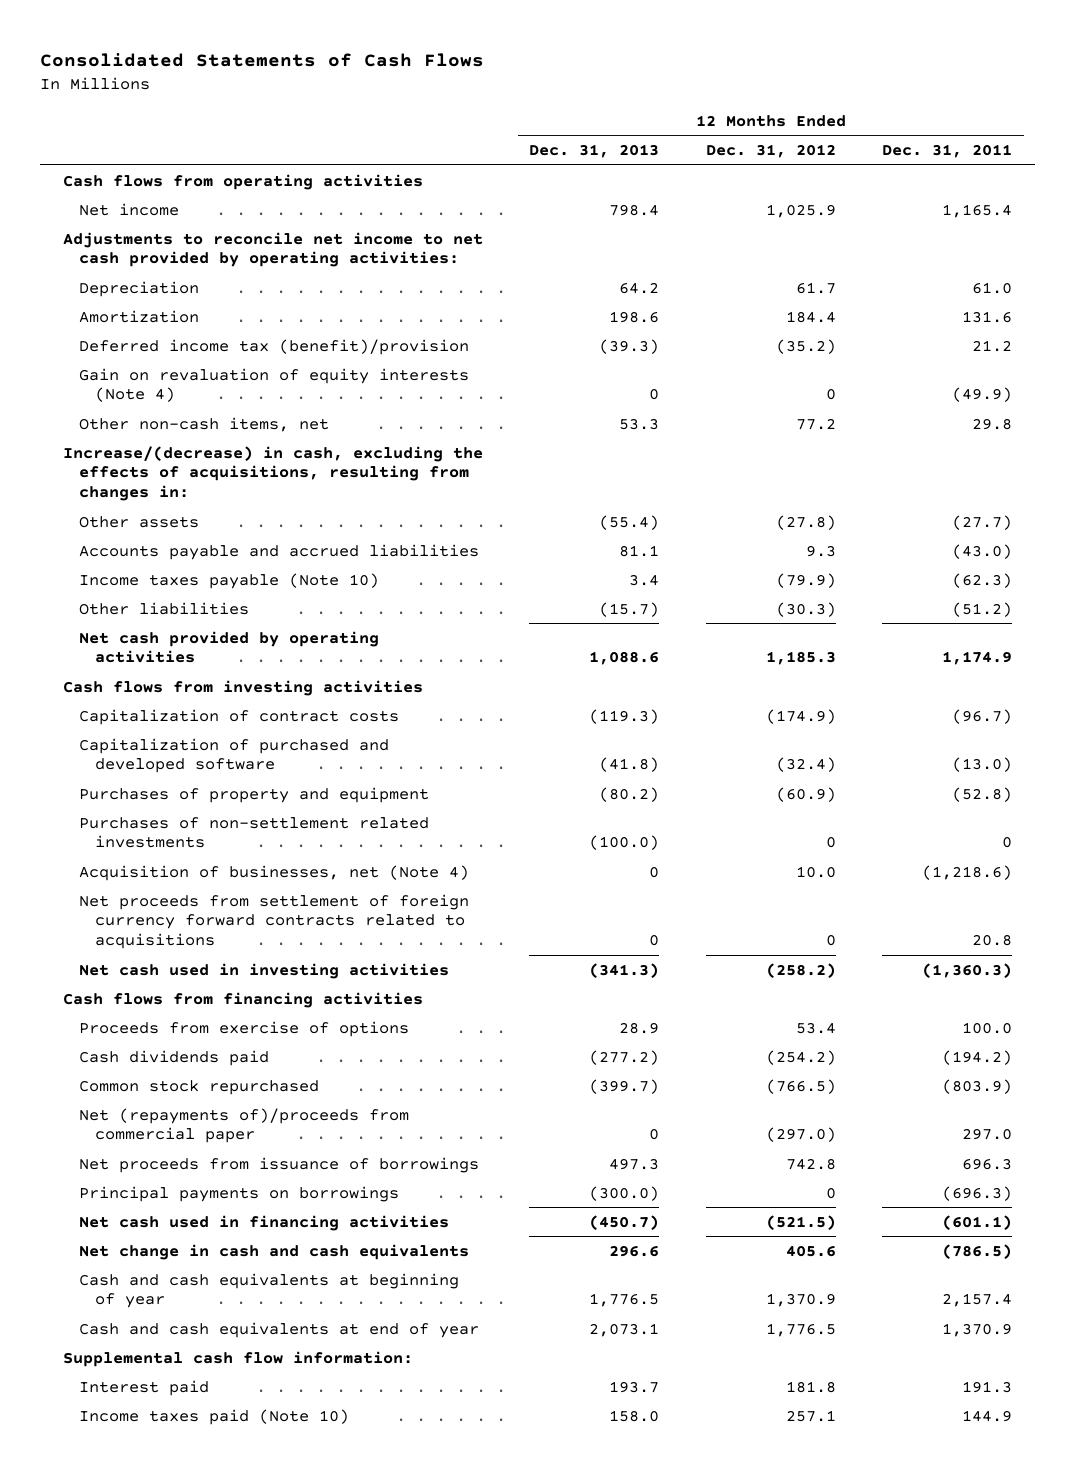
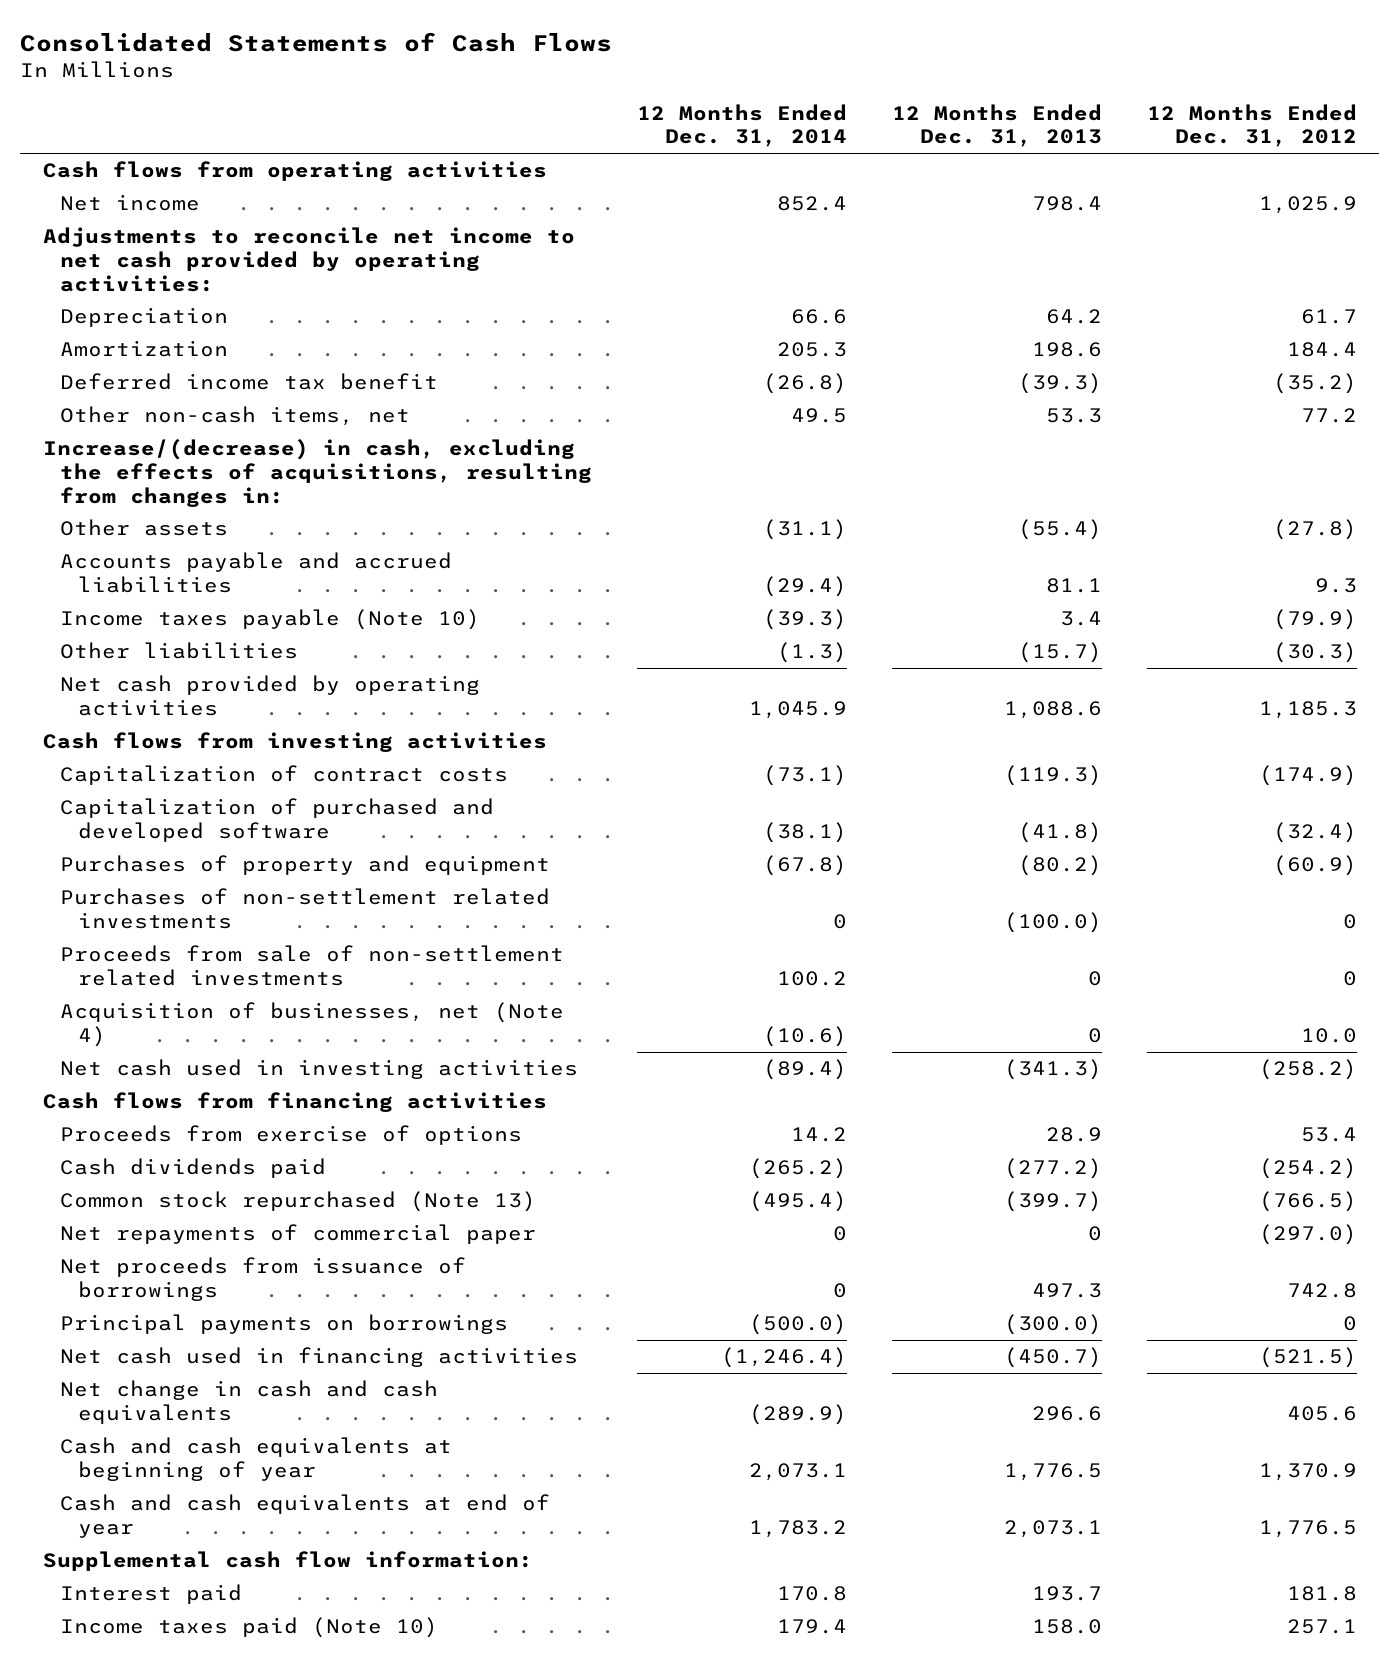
[881,144,1012,159] Dec. 31, 2011 -> none
none -> [637,103,848,148] 12 Months Ended Dec. 31, 2014
[78,367,469,403] Gain on revaluation of equity interests (Note 4) -> none
[78,338,469,355] Deferred income tax (benefit)/provision -> [60,373,439,391] Deferred income tax benefit
none -> [60,945,565,987] Proceeds from sale of non-settlement related investments
[78,893,469,950] Net proceeds from settlement of foreign currency forward contracts related to acquisitions -> none
[78,1079,319,1095] Common stock repurchased -> [60,1191,537,1213] Common stock repurchased (Note 13)
[78,1107,409,1144] Net (repayments of)/proceeds from commercial paper -> [60,1224,537,1245] Net repayments of commercial paper

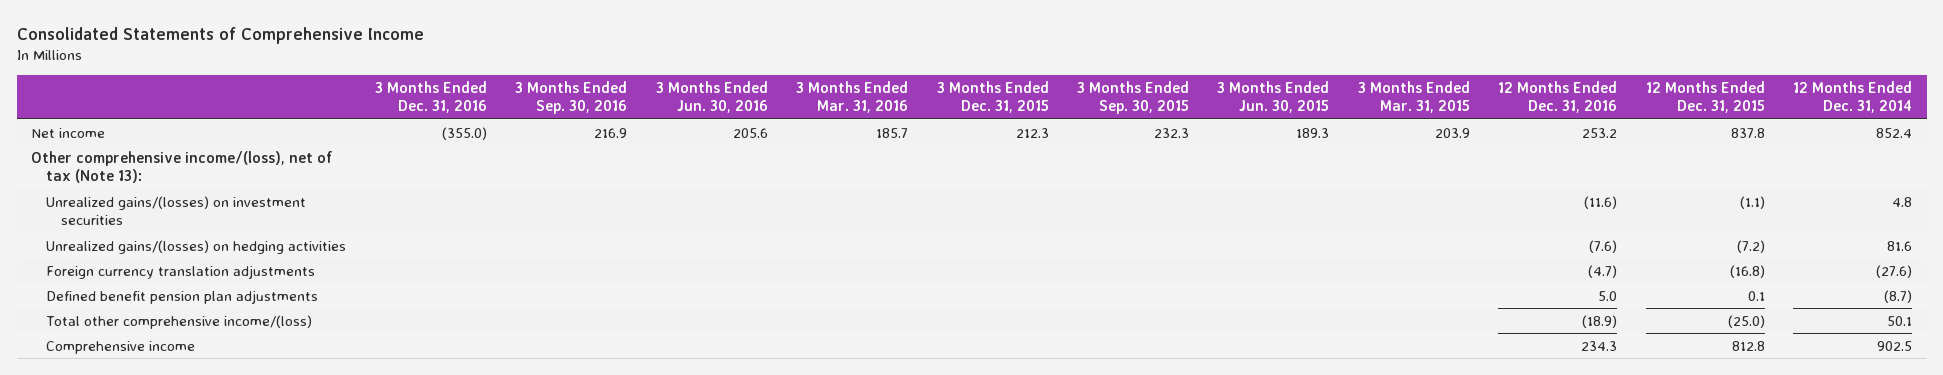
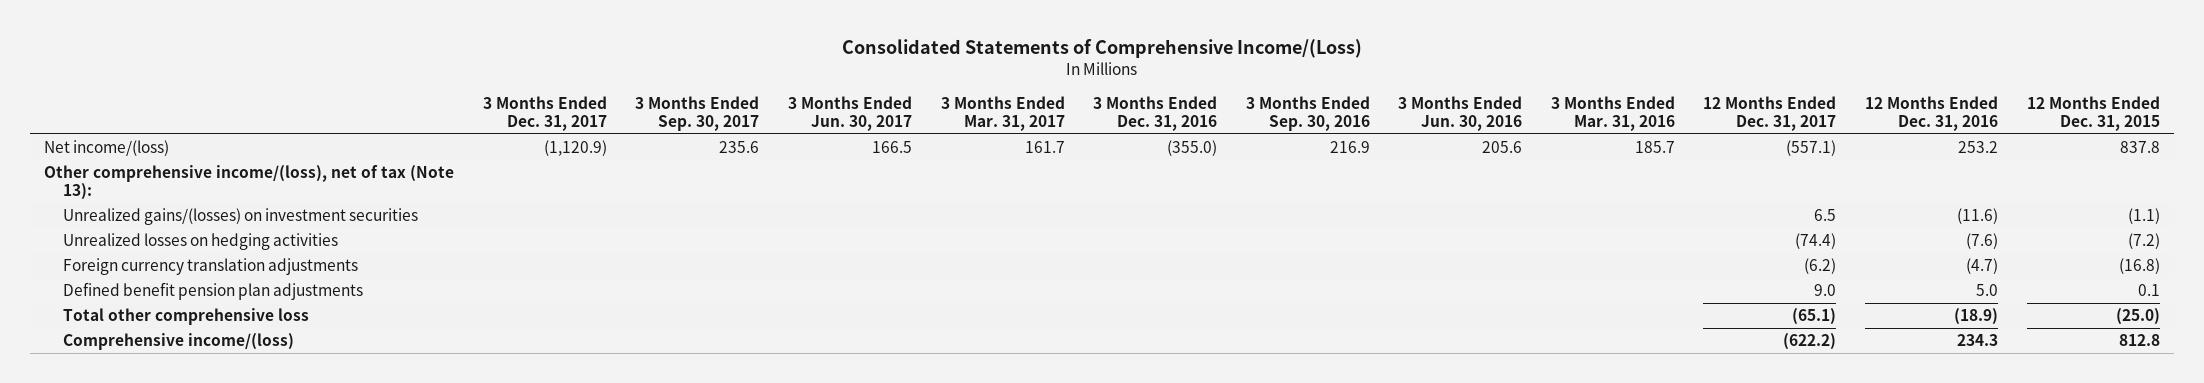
[16,26,424,44] Consolidated Statements of Comprehensive Income -> [841,39,1362,59] Consolidated Statements of Comprehensive Income/(Loss)
[936,80,1049,114] 3 Months Ended Dec. 31, 2015 -> none
[1076,80,1189,115] 3 Months Ended Sep. 30, 2015 -> none
[1217,80,1330,114] 3 Months Ended Jun. 30, 2015 -> none
[1357,80,1470,114] 3 Months Ended Mar. 31, 2015 -> none
[1793,80,1913,114] 12 Months Ended Dec. 31, 2014 -> none
none -> [482,96,607,132] 3 Months Ended Dec. 31, 2017
none -> [635,96,760,132] 3 Months Ended Sep. 30, 2017
none -> [787,96,912,132] 3 Months Ended Jun. 30, 2017
none -> [940,96,1065,132] 3 Months Ended Mar. 31, 2017
none -> [1703,96,1837,132] 12 Months Ended Dec. 31, 2017
[31,127,106,138] Net income -> [44,139,170,156] Net income/(loss)
[46,239,347,254] Unrealized gains/(losses) on hedging activities -> [62,232,338,250] Unrealized losses on hedging activities
[46,314,313,329] Total other comprehensive income/(loss) -> [62,307,309,325] Total other comprehensive loss
[46,340,196,354] Comprehensive income -> [62,332,294,350] Comprehensive income/(loss)

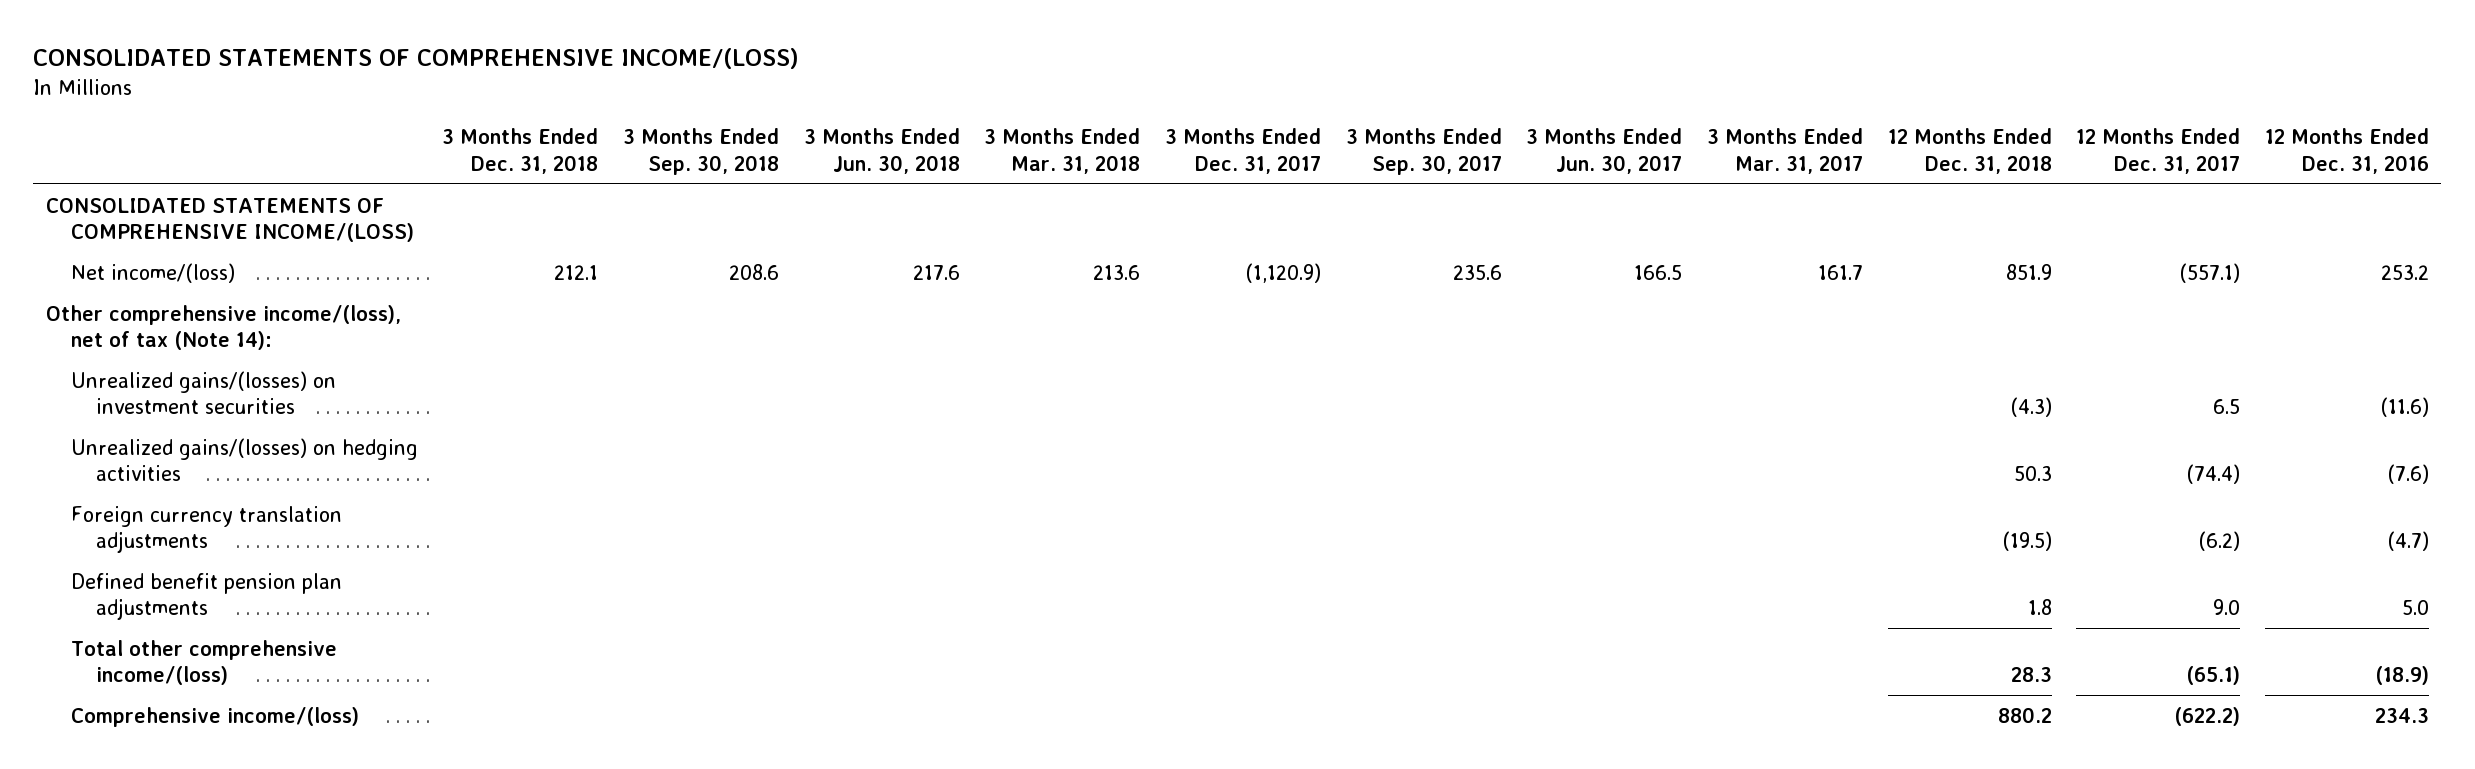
[841,39,1362,59] Consolidated Statements of Comprehensive Income/(Loss) -> [33,48,800,70] CONSOLIDATED STATEMENTS OF COMPREHENSIVE INCOME/(LOSS)
[1093,96,1218,132] 3 Months Ended Dec. 31, 2016 -> none
[1245,96,1370,132] 3 Months Ended Sep. 30, 2016 -> none
[1398,96,1523,132] 3 Months Ended Jun. 30, 2016 -> none
[1550,96,1675,132] 3 Months Ended Mar. 31, 2016 -> none
[2026,96,2160,132] 12 Months Ended Dec. 31, 2015 -> none
none -> [442,127,599,174] 3 Months Ended Dec. 31, 2018
none -> [623,127,780,175] 3 Months Ended Sep. 30, 2018
none -> [803,127,960,174] 3 Months Ended Jun. 30, 2018
none -> [984,127,1141,174] 3 Months Ended Mar. 31, 2018
none -> [1887,127,2052,174] 12 Months Ended Dec. 31, 2018
none -> [45,197,414,243] CONSOLIDATED STATEMENTS OF COMPREHENSIVE INCOME/(LOSS)
[44,164,455,201] Other comprehensive income/(loss), net of tax (Note 13): -> [45,304,401,351] Other comprehensive income/(loss), net of tax (Note 14):
[62,232,338,250] Unrealized losses on hedging activities -> [70,437,418,482] Unrealized gains/(losses) on hedging activities
[62,307,309,325] Total other comprehensive loss -> [70,639,337,686] Total other comprehensive income/(loss)

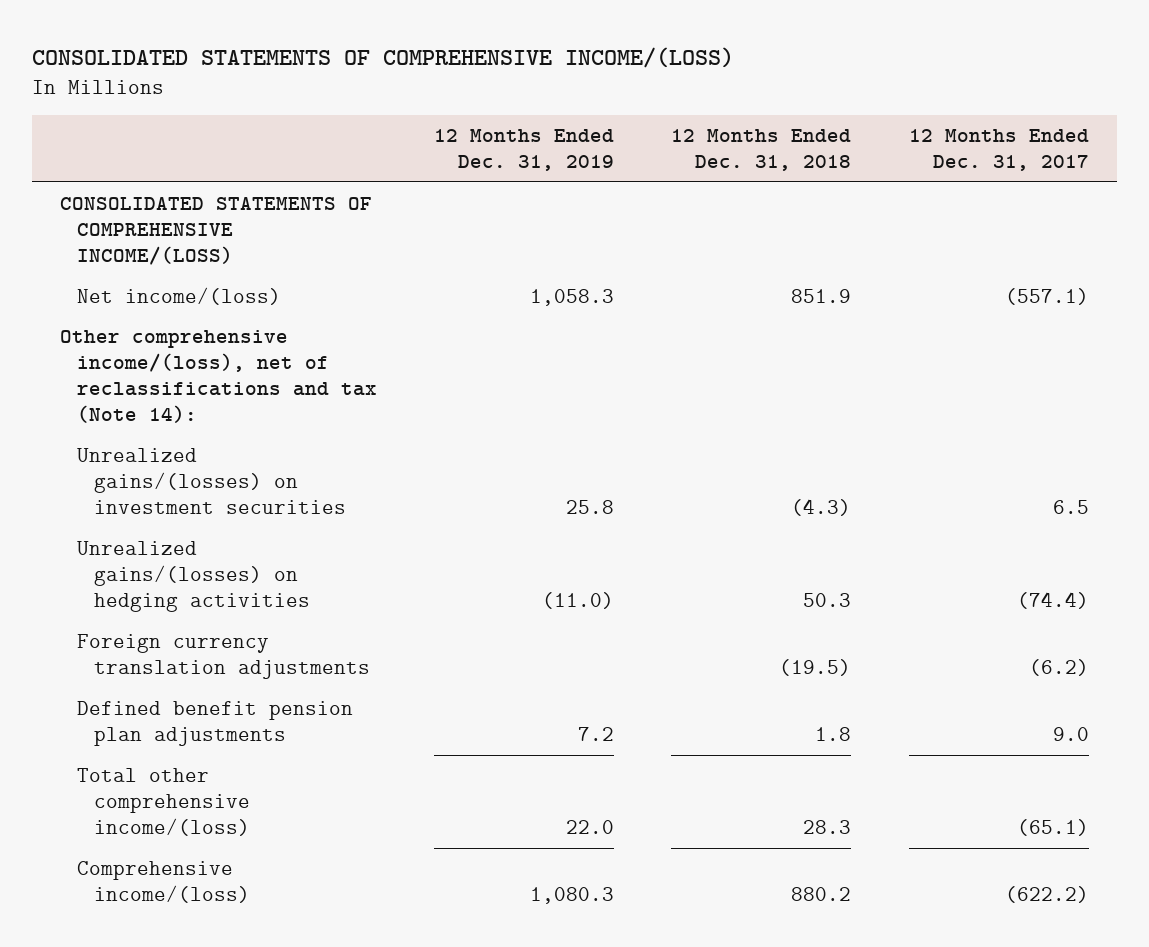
[442,127,599,174] 3 Months Ended Dec. 31, 2018 -> none
[623,127,780,175] 3 Months Ended Sep. 30, 2018 -> none
[803,127,960,174] 3 Months Ended Jun. 30, 2018 -> none
[984,127,1141,174] 3 Months Ended Mar. 31, 2018 -> none
[1165,127,1322,174] 3 Months Ended Dec. 31, 2017 -> none
[1345,127,1502,175] 3 Months Ended Sep. 30, 2017 -> none
[1526,127,1683,174] 3 Months Ended Jun. 30, 2017 -> none
[1707,127,1864,174] 3 Months Ended Mar. 31, 2017 -> none
[2265,127,2430,174] 12 Months Ended Dec. 31, 2016 -> none
none -> [434,128,615,171] 12 Months Ended Dec. 31, 2019
[45,304,401,351] Other comprehensive income/(loss), net of tax (Note 14): -> [60,329,378,424] Other comprehensive income/(loss), net of reclassifications and tax (Note 14):

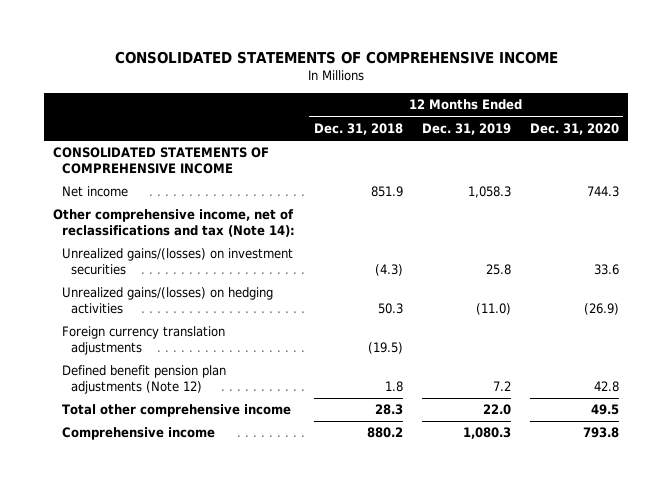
[31,46,734,68] CONSOLIDATED STATEMENTS OF COMPREHENSIVE INCOME/(LOSS) -> [114,51,558,65] CONSOLIDATED STATEMENTS OF COMPREHENSIVE INCOME
[908,128,1089,171] 12 Months Ended Dec. 31, 2017 -> none
none -> [529,122,619,135] Dec. 31, 2020
[60,196,373,266] CONSOLIDATED STATEMENTS OF COMPREHENSIVE INCOME/(LOSS) -> [52,147,269,175] CONSOLIDATED STATEMENTS OF COMPREHENSIVE INCOME
[77,286,282,305] Net income/(loss) -> [62,186,129,198] Net income
[60,329,378,424] Other comprehensive income/(loss), net of reclassifications and tax (Note 14): -> [52,209,296,238] Other comprehensive income, net of reclassifications and tax (Note 14):
[77,700,354,746] Defined benefit pension plan adjustments -> [62,365,227,395] Defined benefit pension plan adjustments (Note 12)
[77,767,251,837] Total other comprehensive income/(loss) -> [62,404,292,418] Total other comprehensive income
[77,860,251,903] Comprehensive income/(loss) -> [62,427,216,441] Comprehensive income

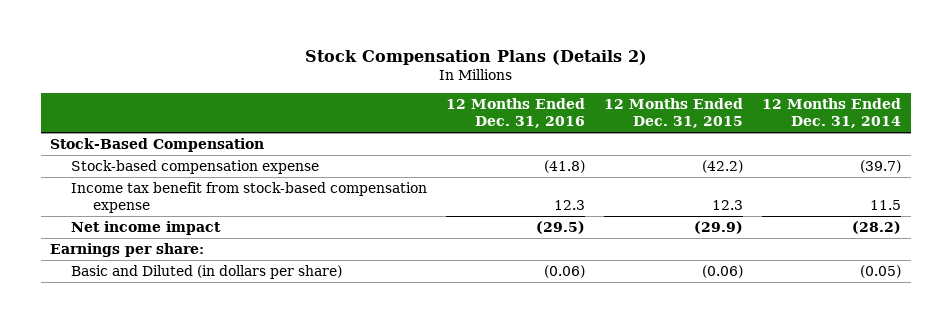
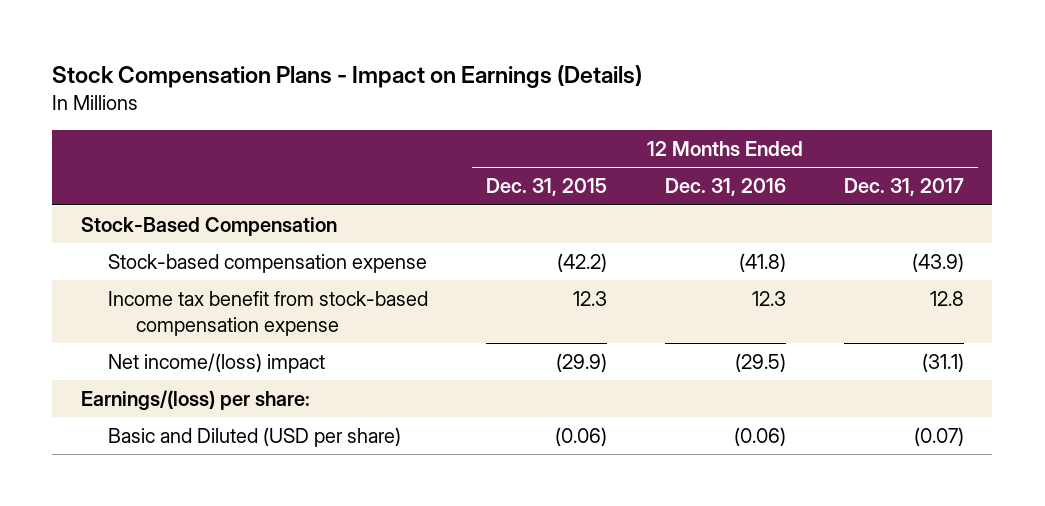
[304,49,647,65] Stock Compensation Plans (Details 2) -> [52,65,643,89] Stock Compensation Plans - Impact on Earnings (Details)
[762,98,902,129] 12 Months Ended Dec. 31, 2014 -> none
none -> [843,178,964,197] Dec. 31, 2017
[71,221,222,236] Net income impact -> [108,352,326,373] Net income/(loss) impact
[50,243,205,258] Earnings per share: -> [80,389,310,410] Earnings/(loss) per share:
[71,265,343,280] Basic and Diluted (in dollars per share) -> [108,426,402,447] Basic and Diluted (USD per share)

